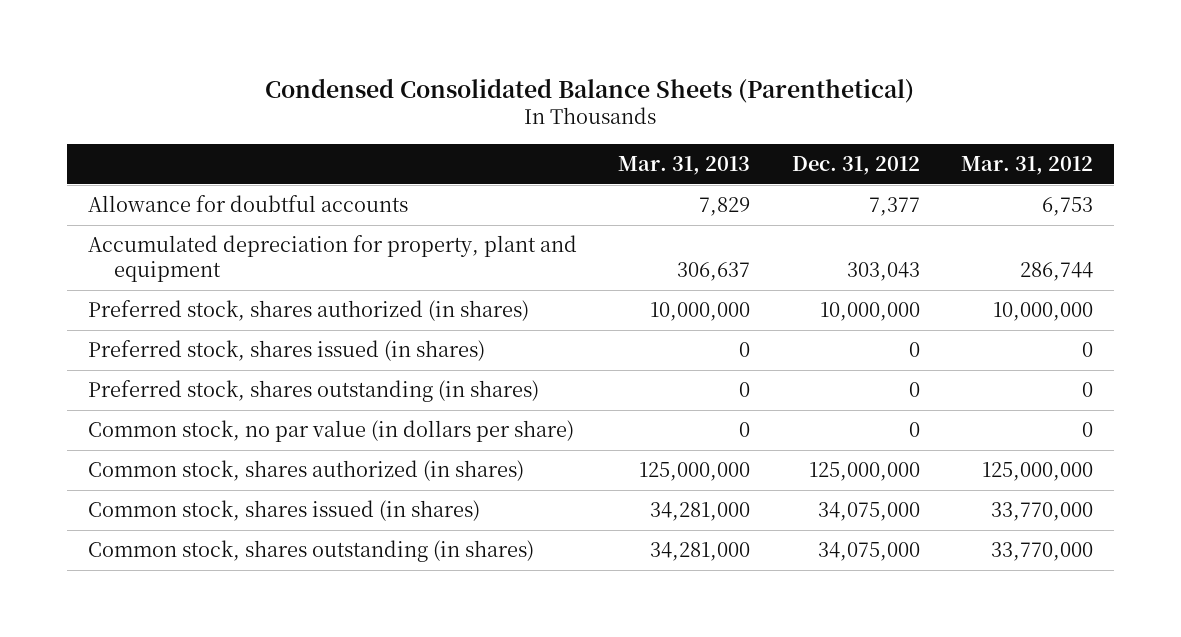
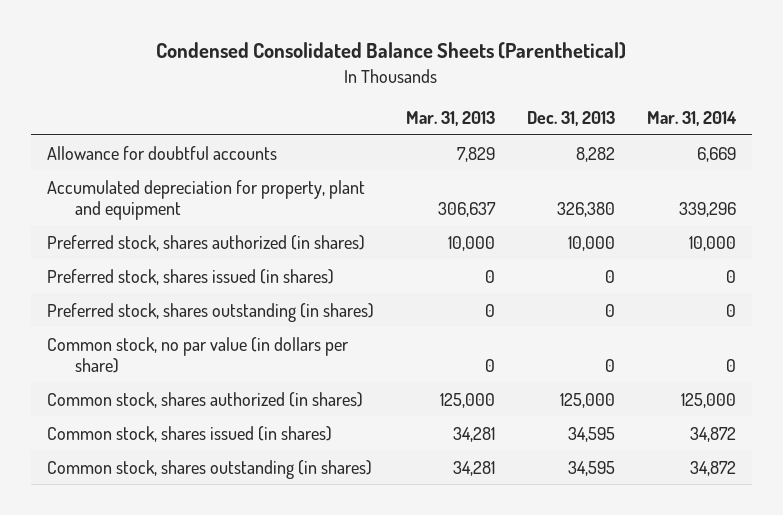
[791,156,920,176] Dec. 31, 2012 -> none
[960,156,1093,176] Mar. 31, 2012 -> none
none -> [527,111,616,127] Dec. 31, 2013
none -> [647,111,738,127] Mar. 31, 2014
[650,302,751,322] 10,000,000 -> [447,235,495,251] 10,000
[639,462,751,482] 125,000,000 -> [439,392,495,408] 125,000
[650,502,751,522] 34,281,000 -> [452,426,495,442] 34,281
[650,542,751,562] 34,281,000 -> [452,460,495,476] 34,281

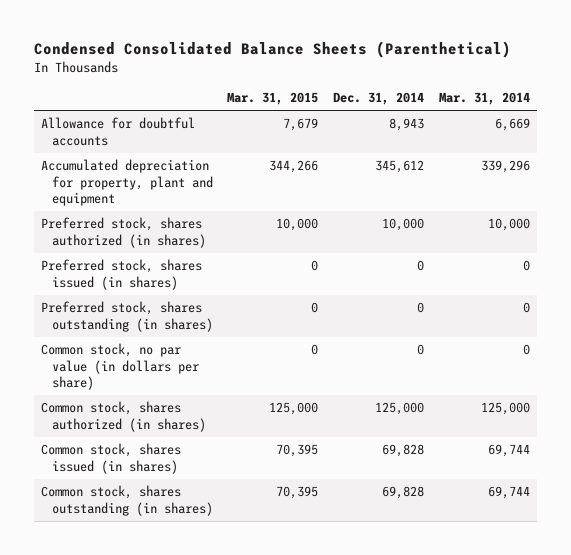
[405,111,495,127] Mar. 31, 2013 -> none
[527,111,616,127] Dec. 31, 2013 -> none
none -> [227,92,319,106] Mar. 31, 2015
none -> [332,92,424,106] Dec. 31, 2014
[690,426,737,442] 34,872 -> [487,444,530,458] 69,744
[690,460,737,476] 34,872 -> [487,486,530,500] 69,744

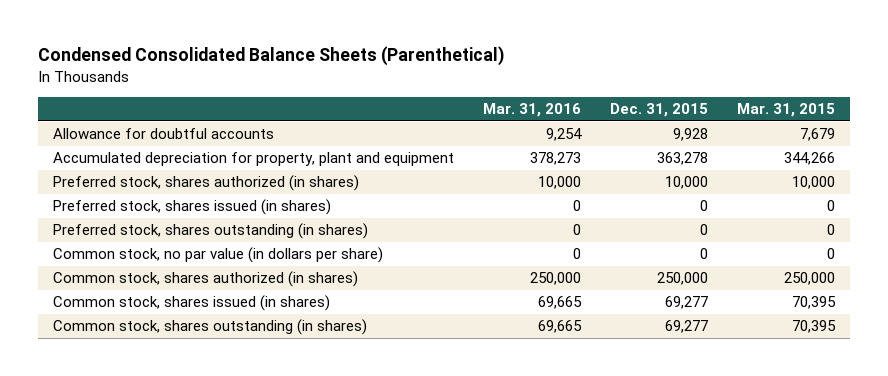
[332,92,424,106] Dec. 31, 2014 -> none
[438,92,530,106] Mar. 31, 2014 -> none
none -> [483,103,582,118] Mar. 31, 2016
none -> [610,103,709,118] Dec. 31, 2015
[269,402,319,416] 125,000 -> [784,272,836,286] 250,000

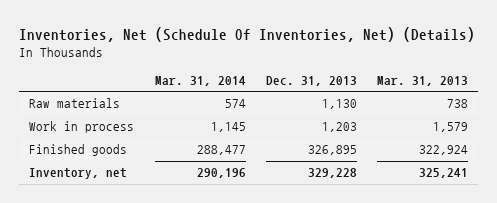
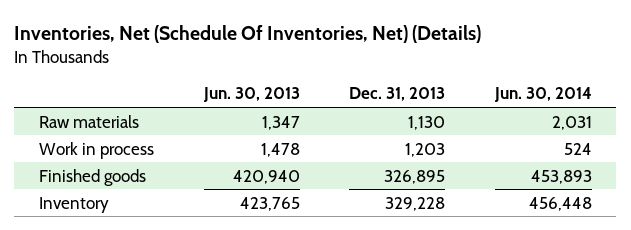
[154,76,246,87] Mar. 31, 2014 -> none
[376,76,468,87] Mar. 31, 2013 -> none
none -> [202,87,300,103] Jun. 30, 2013
none -> [493,87,592,103] Jun. 30, 2014
[29,168,128,180] Inventory, net -> [39,196,110,213] Inventory

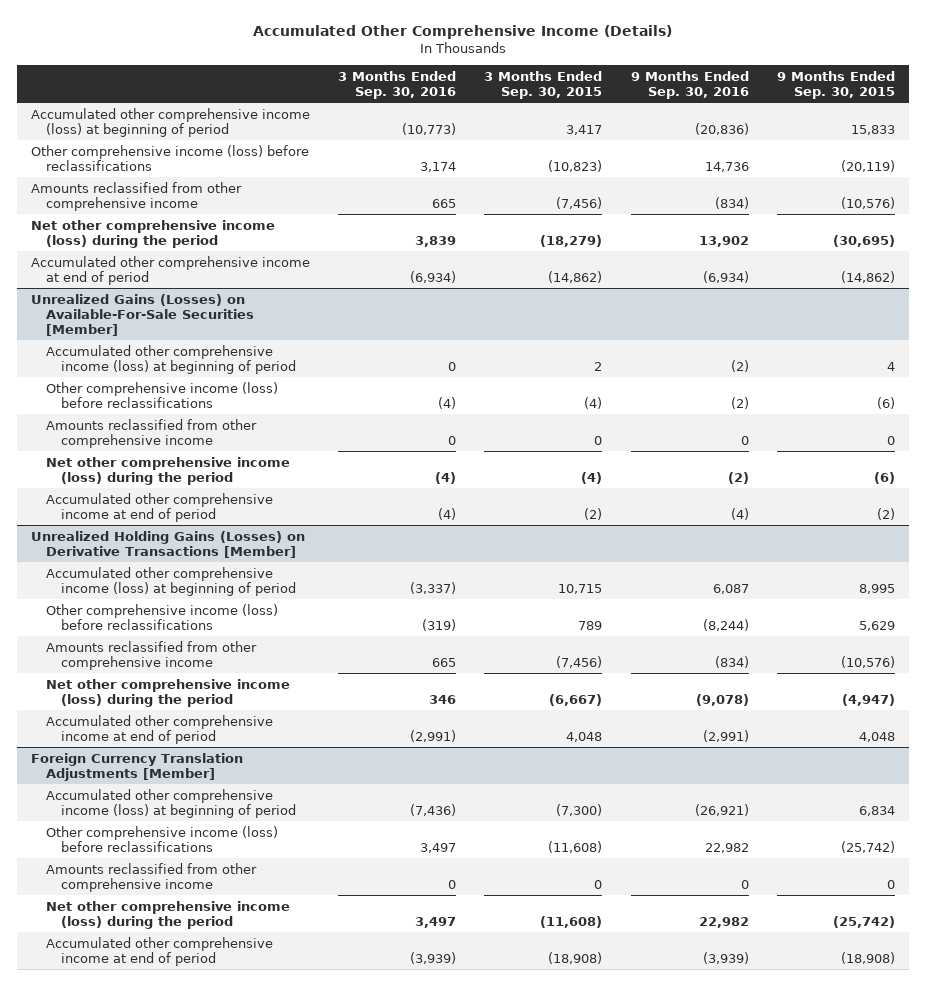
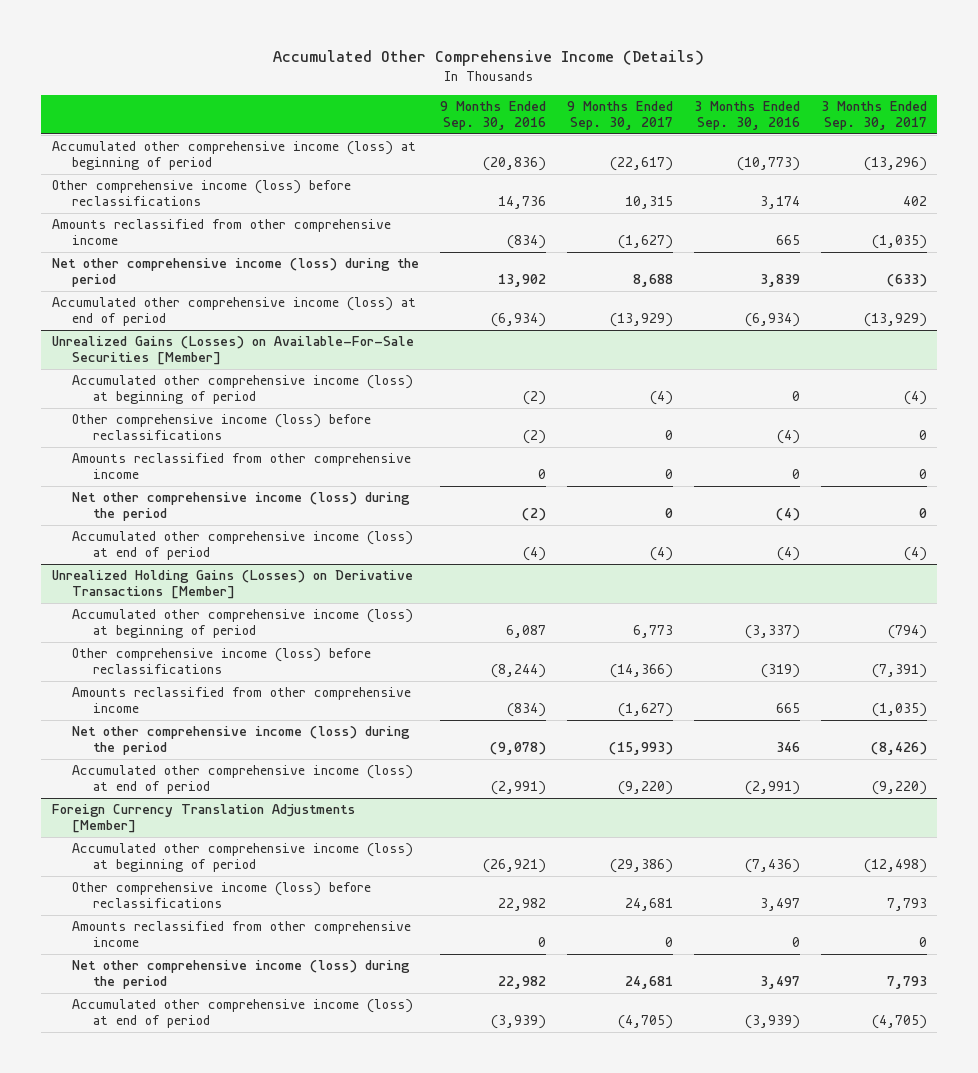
[484,70,603,99] 3 Months Ended Sep. 30, 2015 -> none
[776,70,895,99] 9 Months Ended Sep. 30, 2015 -> none
none -> [566,100,673,131] 9 Months Ended Sep. 30, 2017
none -> [820,100,927,131] 3 Months Ended Sep. 30, 2017
[31,255,311,285] Accumulated other comprehensive income at end of period -> [51,297,416,327] Accumulated other comprehensive income (loss) at end of period
[46,492,274,522] Accumulated other comprehensive income at end of period -> [72,531,414,561] Accumulated other comprehensive income (loss) at end of period
[46,714,274,744] Accumulated other comprehensive income at end of period -> [72,765,414,795] Accumulated other comprehensive income (loss) at end of period
[46,936,274,966] Accumulated other comprehensive income at end of period -> [72,999,414,1029] Accumulated other comprehensive income (loss) at end of period

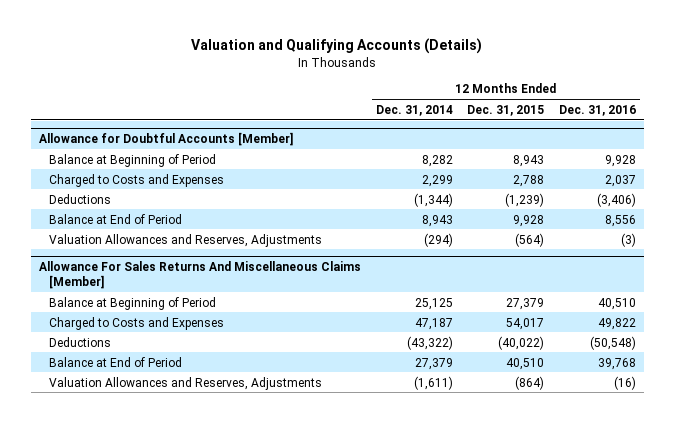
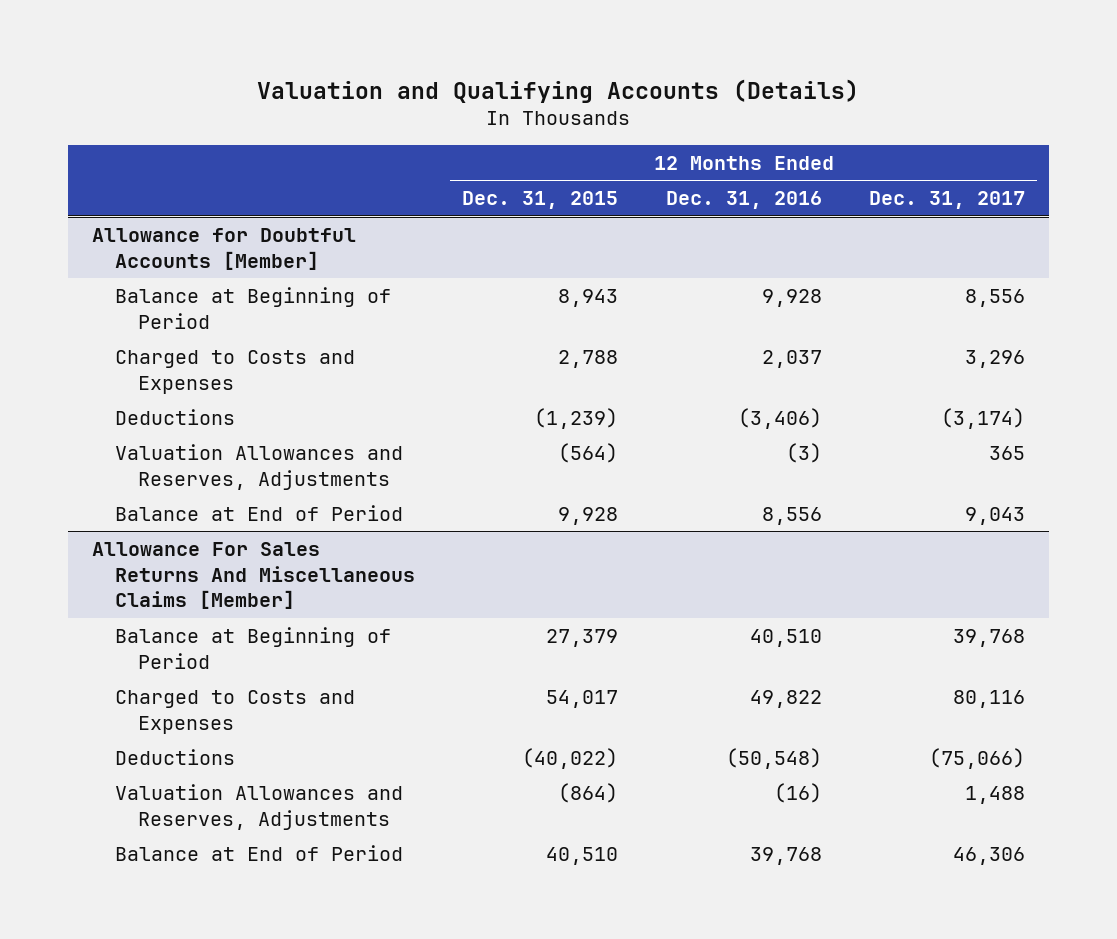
[375,104,453,116] Dec. 31, 2014 -> none
none -> [869,191,1026,210] Dec. 31, 2017
[49,213,183,224] Balance at End of Period -> [114,504,403,521] Balance at End of Period
[49,356,183,367] Balance at End of Period -> [114,844,403,861] Balance at End of Period

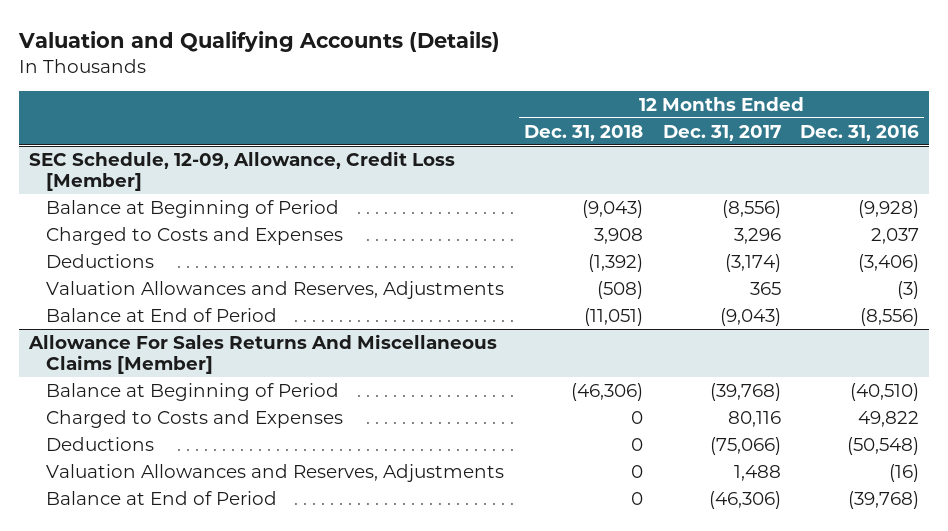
[462,191,619,210] Dec. 31, 2015 -> none
none -> [523,124,643,141] Dec. 31, 2018
[91,227,356,270] Allowance for Doubtful Accounts [Member] -> none
none -> [29,150,456,192] SEC Schedule, 12-09, Allowance, Credit Loss [Member]
[761,288,822,307] 9,928 -> [858,199,920,218] (9,928)
[965,288,1026,307] 8,556 -> [721,199,781,218] (8,556)
[761,506,822,525] 8,556 -> [860,307,920,326] (8,556)
[965,506,1026,525] 9,043 -> [719,307,781,326] (9,043)
[749,628,822,647] 40,510 -> [850,382,920,401] (40,510)
[953,628,1026,647] 39,768 -> [709,382,781,401] (39,768)
[749,846,822,865] 39,768 -> [848,490,920,509] (39,768)
[953,846,1026,865] 46,306 -> [708,490,781,509] (46,306)

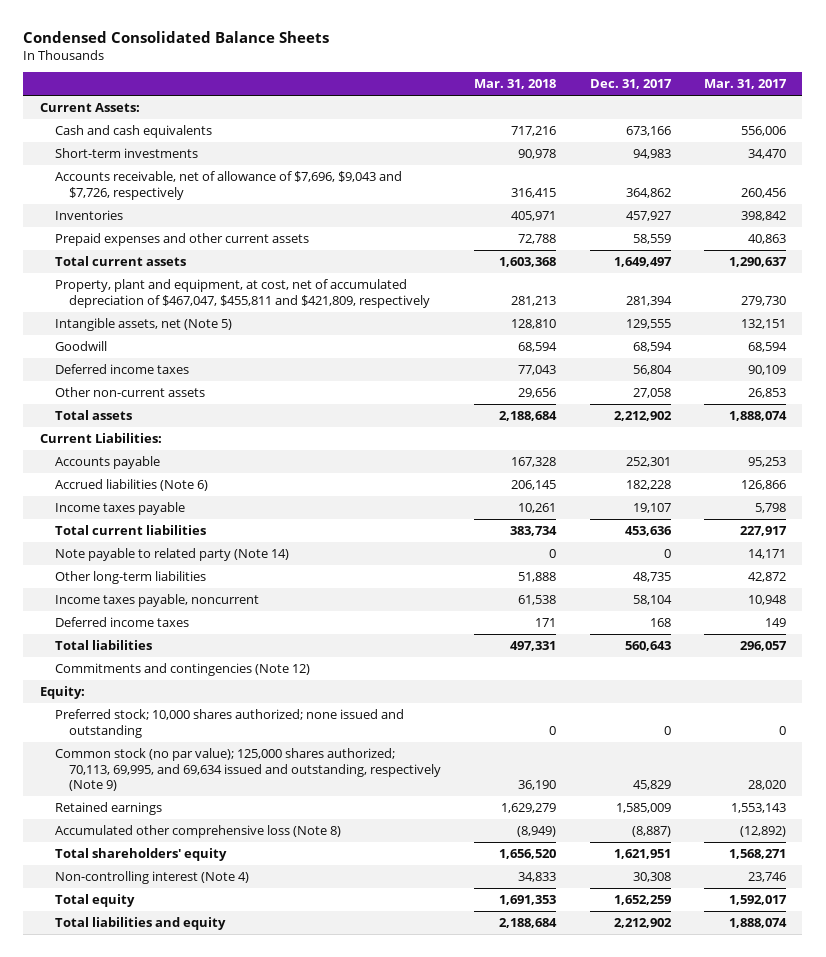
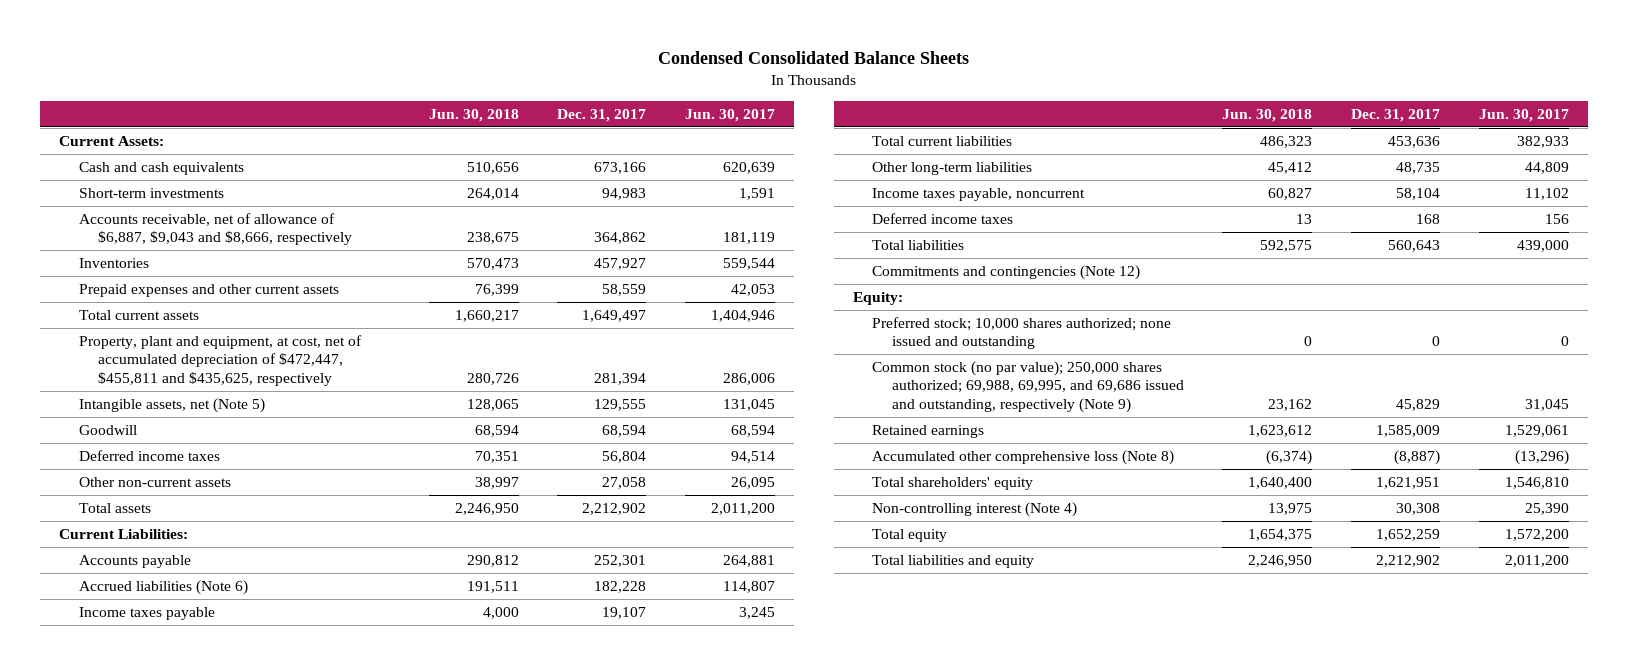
[474,79,557,90] Mar. 31, 2018 -> none
[703,79,787,90] Mar. 31, 2017 -> none
none -> [428,109,519,123] Jun. 30, 2018
none -> [684,109,775,123] Jun. 30, 2017
[54,170,402,200] Accounts receivable, net of allowance of $7,696, $9,043 and $7,726, respectively -> [78,212,352,246] Accounts receivable, net of allowance of $6,887, $9,043 and $8,666, respectively
[54,278,430,308] Property, plant and equipment, at cost, net of accumulated depreciation of $467,047, $455,811 and $421,809, respectively -> [78,334,362,386] Property, plant and equipment, at cost, net of accumulated depreciation of $472,447, $455,811 and $435,625, respectively
[54,547,289,561] Note payable to related party (Note 14) -> none
[54,747,441,792] Common stock (no par value); 125,000 shares authorized; 70,113, 69,995, and 69,634 issued and outstanding, respectively (Note 9) -> [872,360,1184,413] Common stock (no par value); 250,000 shares authorized; 69,988, 69,995, and 69,686 issued and outstanding, respectively (Note 9)

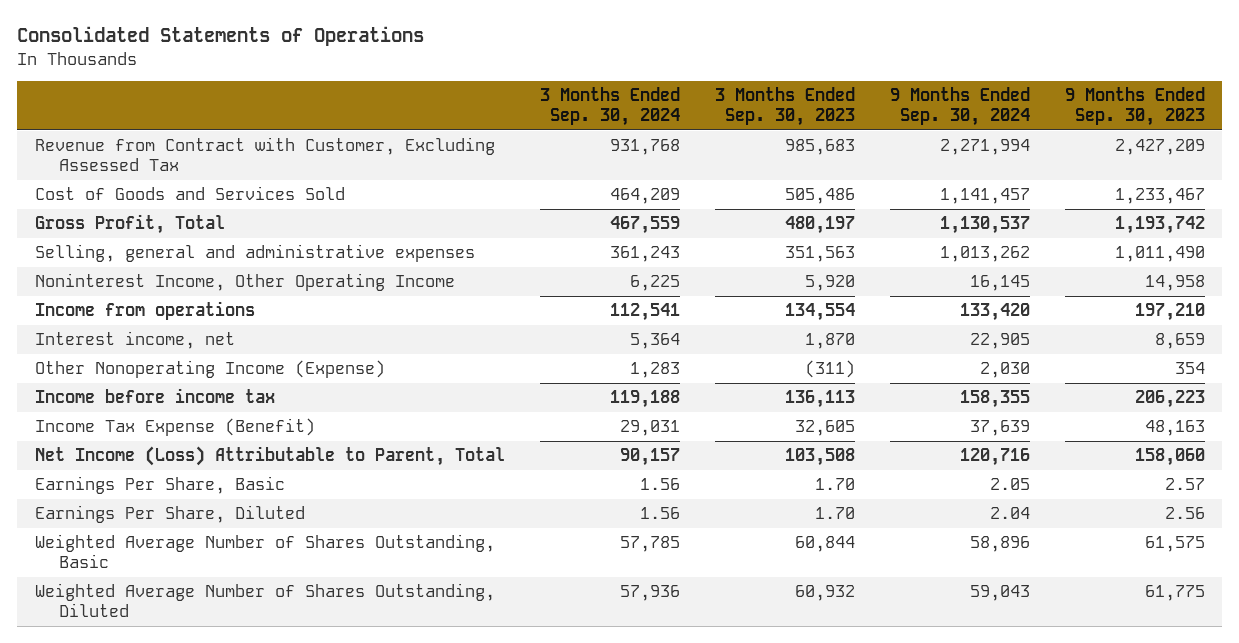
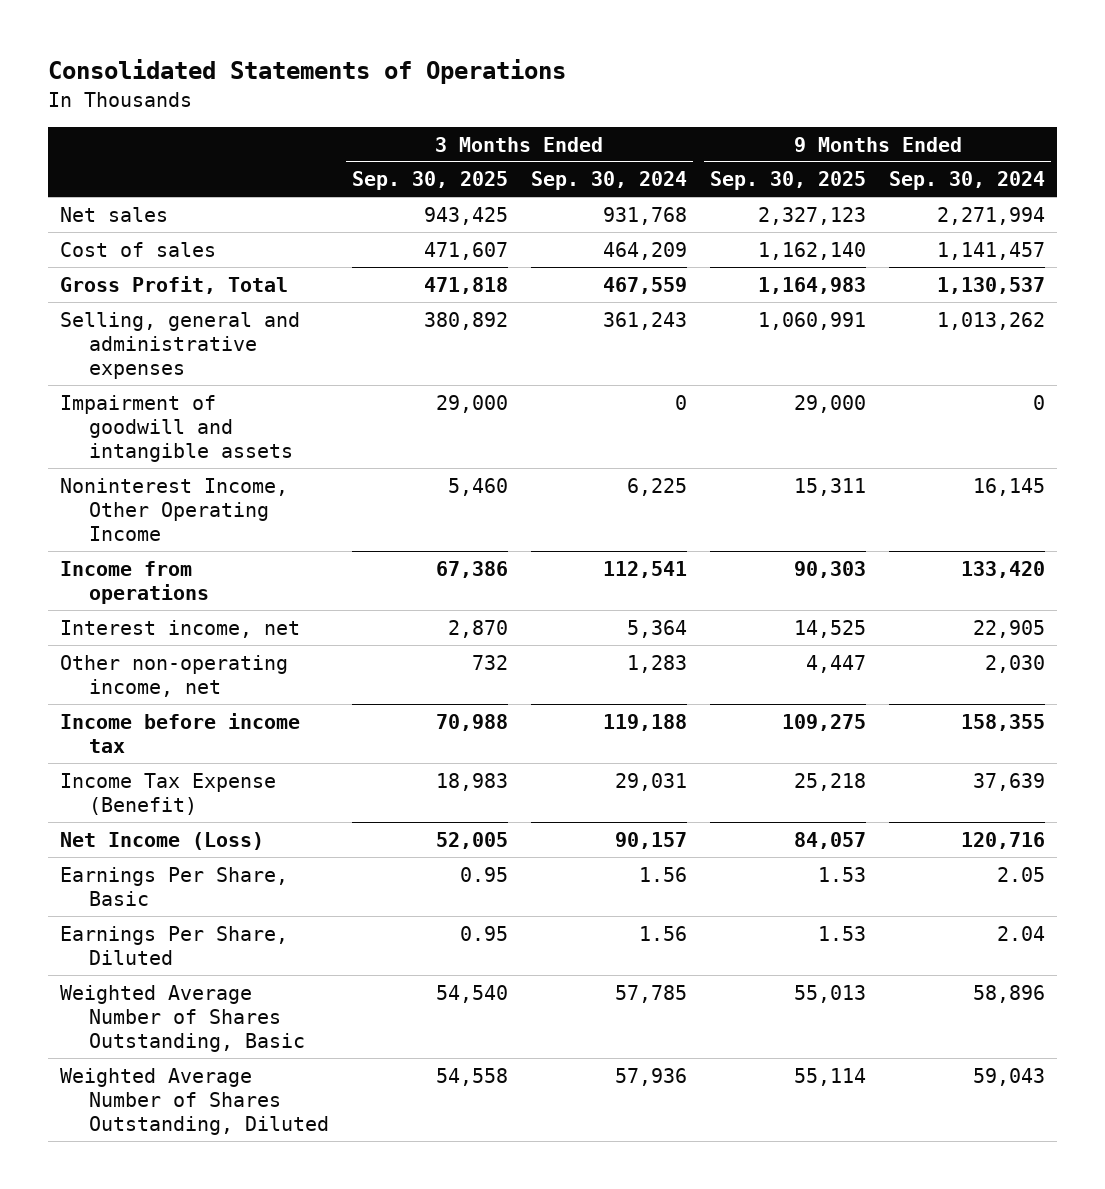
[714,87,855,126] 3 Months Ended Sep. 30, 2023 -> none
[1064,87,1205,126] 9 Months Ended Sep. 30, 2023 -> none
none -> [351,171,508,191] Sep. 30, 2025
none -> [710,171,867,191] Sep. 30, 2025
[34,137,495,171] Revenue from Contract with Customer, Excluding Assessed Tax -> [59,206,168,222] Net sales
[34,186,345,201] Cost of Goods and Services Sold -> [59,241,216,257] Cost of sales
none -> [59,394,293,462] Impairment of goodwill and intangible assets
[34,360,385,379] Other Nonoperating Income (Expense) -> [59,654,288,697] Other non-operating income, net
[34,446,505,467] Net Income (Loss) Attributable to Parent, Total -> [59,831,264,850] Net Income (Loss)

